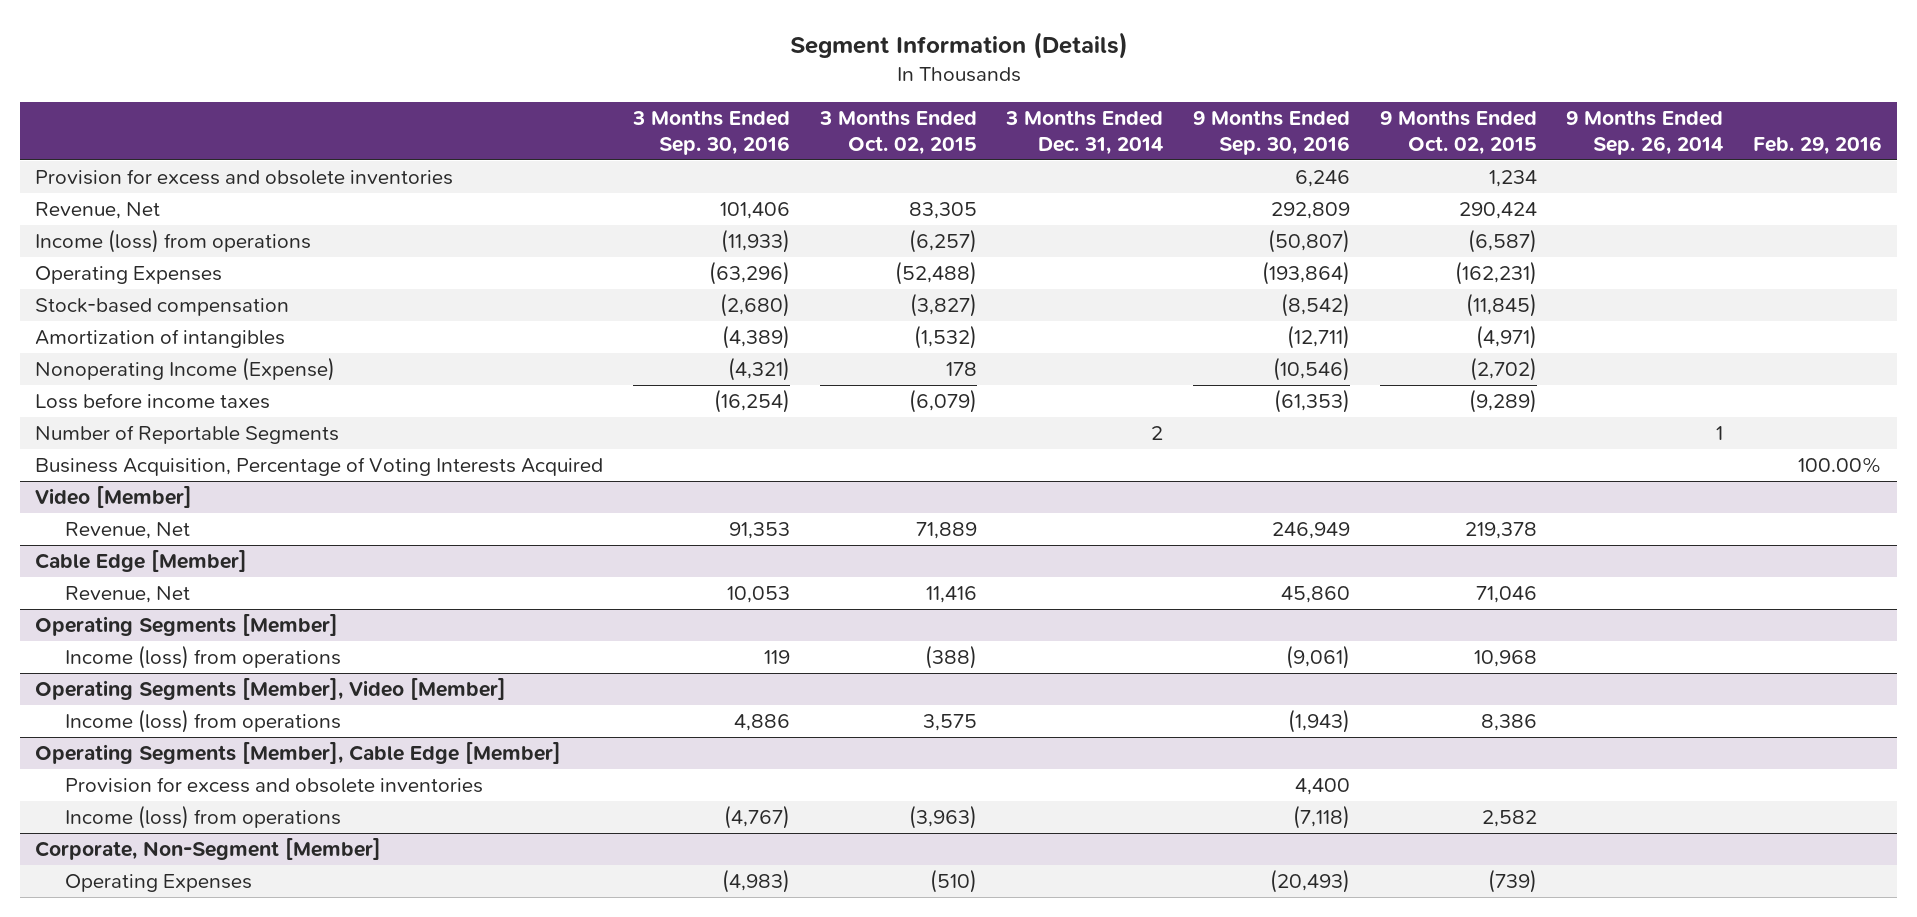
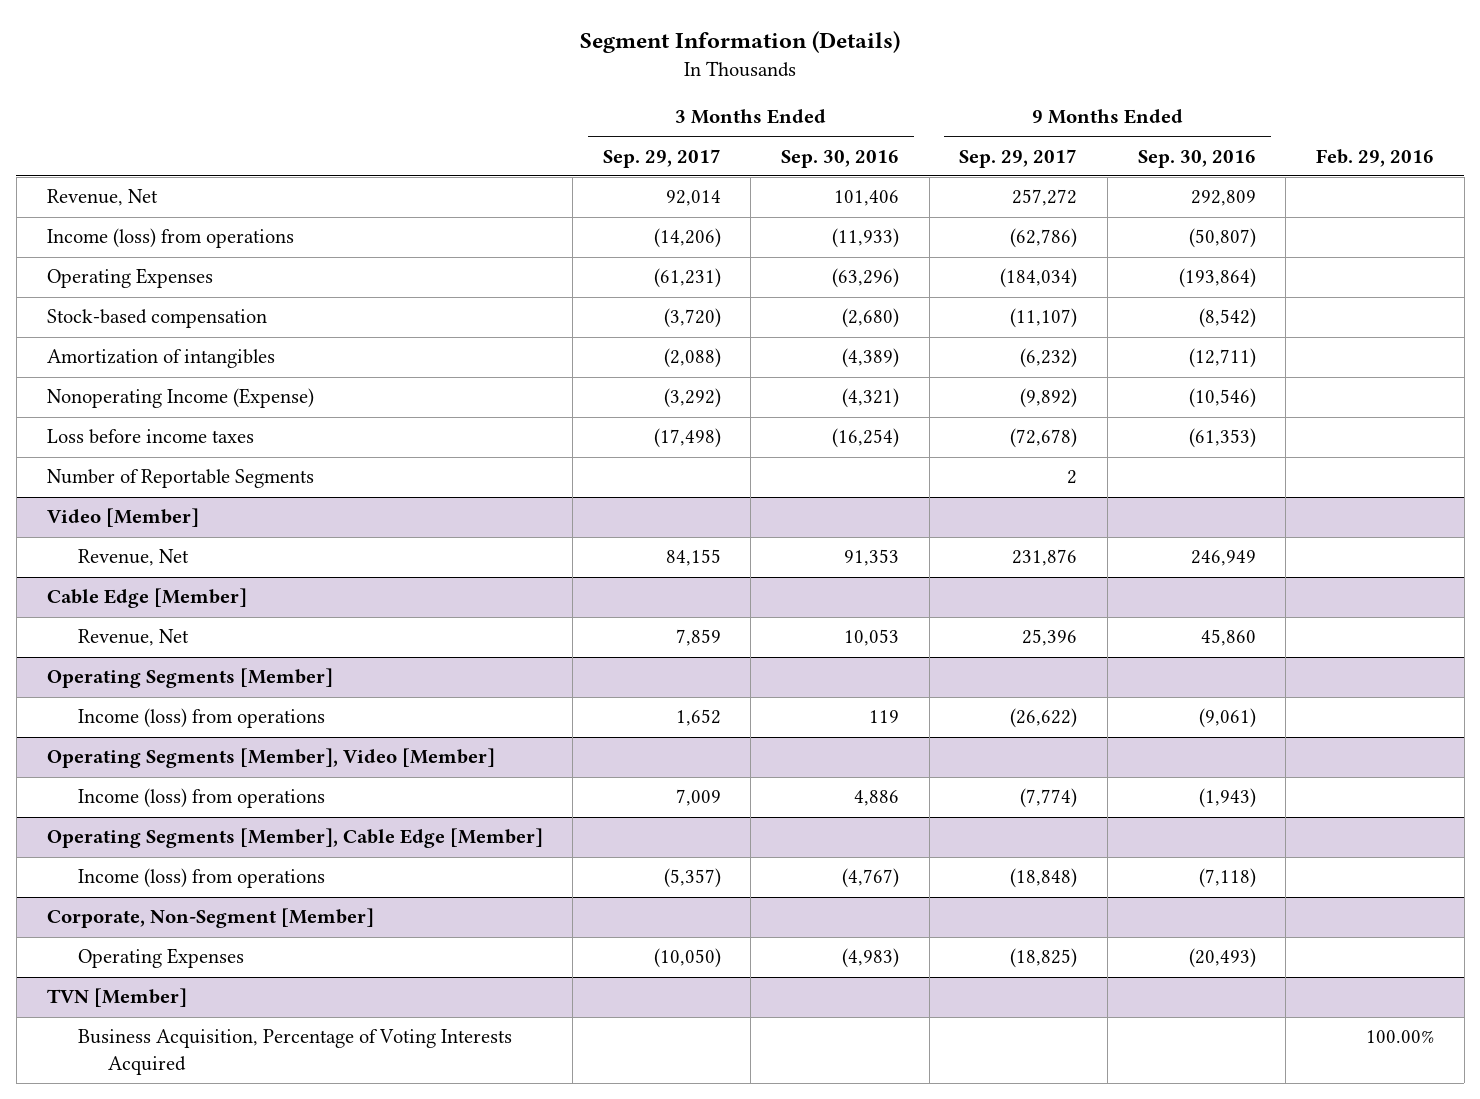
[818,110,977,155] 3 Months Ended Oct. 02, 2015 -> none
[1005,110,1164,155] 3 Months Ended Dec. 31, 2014 -> none
[1379,110,1537,155] 9 Months Ended Oct. 02, 2015 -> none
[1566,110,1724,155] 9 Months Ended Sep. 26, 2014 -> none
none -> [602,148,721,168] Sep. 29, 2017
none -> [959,148,1078,168] Sep. 29, 2017
[35,169,454,186] Provision for excess and obsolete inventories -> none
[35,457,604,477] Business Acquisition, Percentage of Voting Interests Acquired -> none
[65,777,484,794] Provision for excess and obsolete inventories -> none
none -> [46,988,187,1008] TVN [Member]
none -> [77,1029,512,1075] Business Acquisition, Percentage of Voting Interests Acquired

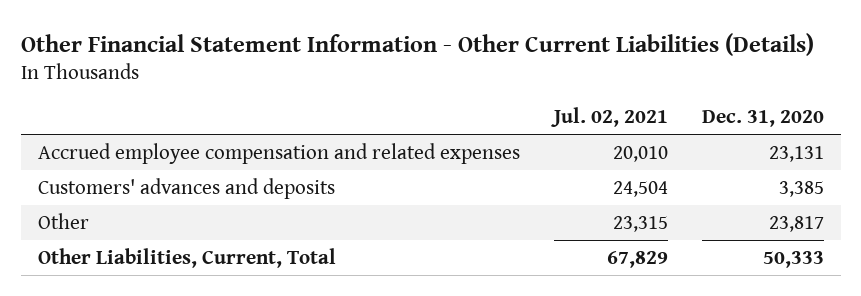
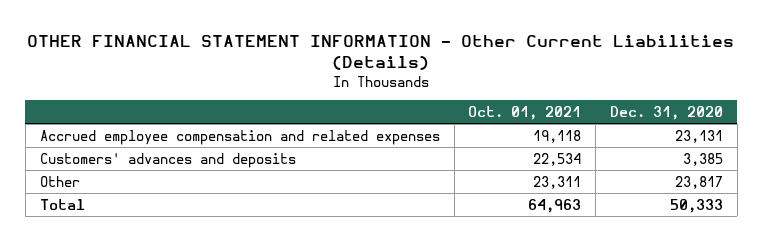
[20,33,814,57] Other Financial Statement Information - Other Current Liabilities (Details) -> [27,34,735,70] OTHER FINANCIAL STATEMENT INFORMATION - Other Current Liabilities (Details)
[550,107,668,128] Jul. 02, 2021 -> none
none -> [468,105,582,120] Oct. 01, 2021
[37,247,336,268] Other Liabilities, Current, Total -> [39,198,85,210] Total

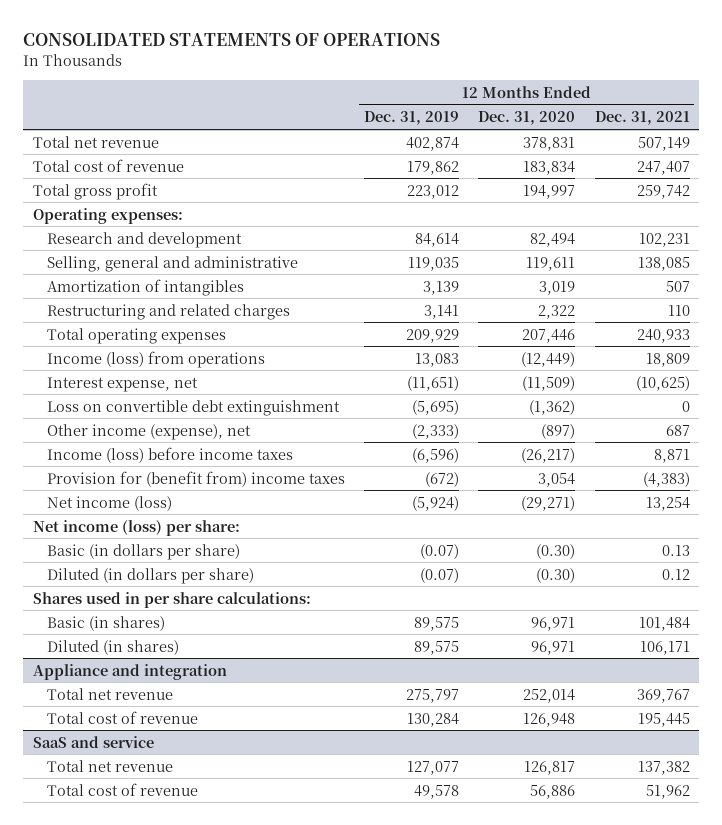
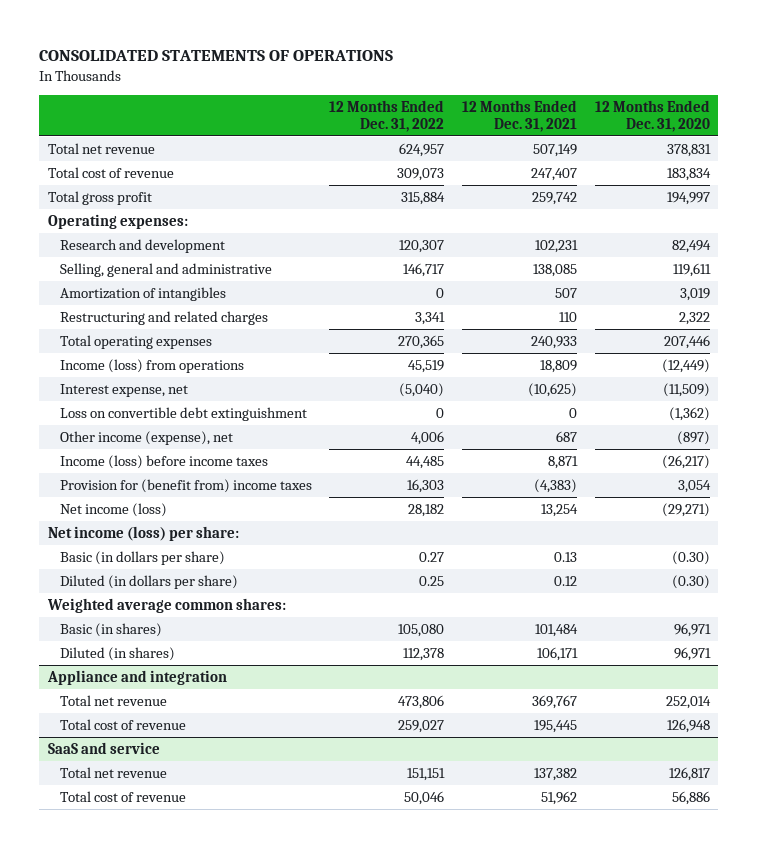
[363,111,459,126] Dec. 31, 2019 -> none
none -> [329,100,445,132] 12 Months Ended Dec. 31, 2022
[32,591,311,608] Shares used in per share calculations: -> [46,597,286,613] Weighted average common shares:

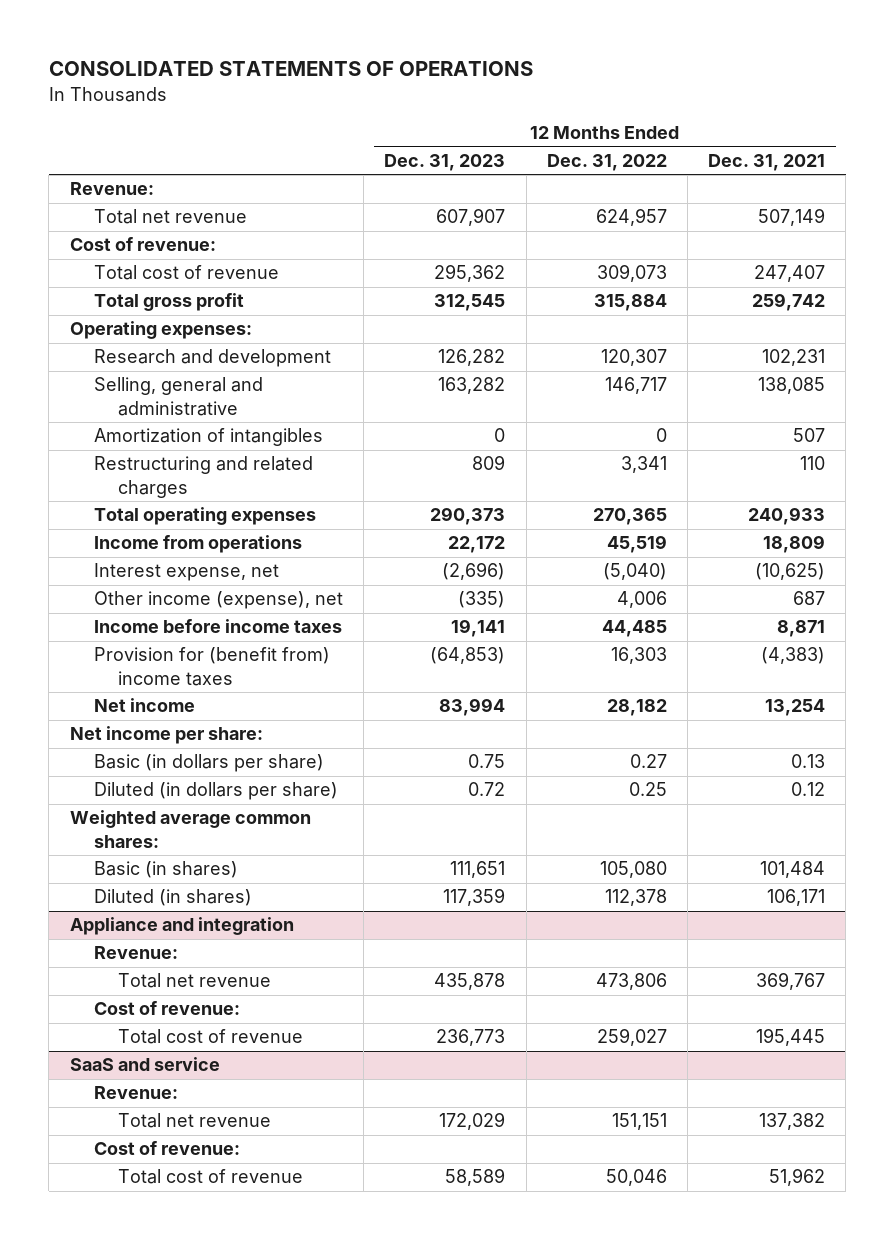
[594,100,710,132] 12 Months Ended Dec. 31, 2020 -> none
none -> [384,153,506,171] Dec. 31, 2023
none -> [69,182,154,196] Revenue:
none -> [69,237,216,252] Cost of revenue:
[59,358,244,373] Income (loss) from operations -> [94,535,303,554] Income from operations
[59,406,307,421] Loss on convertible debt extinguishment -> none
[59,454,268,469] Income (loss) before income taxes -> [94,619,343,634] Income before income taxes
[59,502,167,517] Net income (loss) -> [94,698,196,713] Net income
[47,525,239,541] Net income (loss) per share: -> [69,726,263,745] Net income per share:
none -> [94,946,179,960] Revenue:
none -> [94,1001,241,1016] Cost of revenue:
none -> [94,1086,179,1100] Revenue:
none -> [94,1141,241,1156] Cost of revenue:

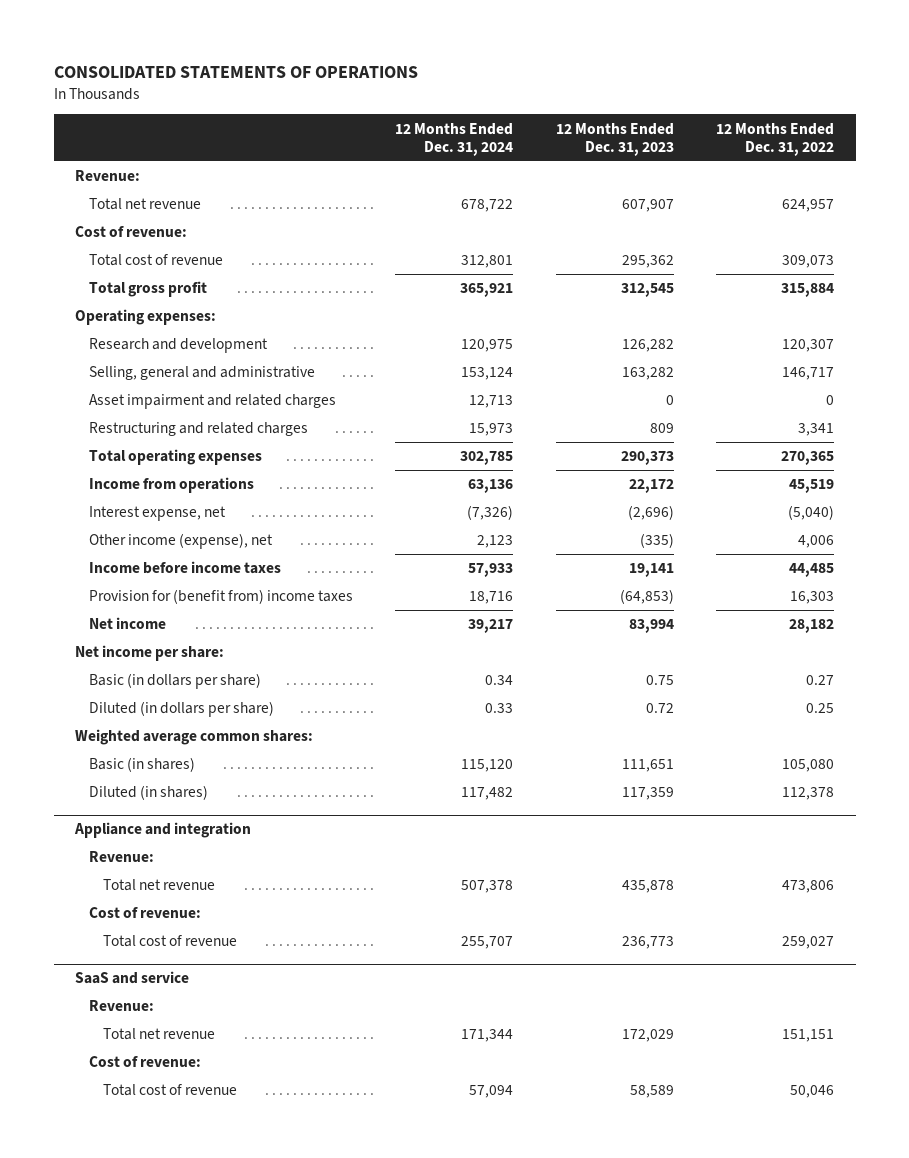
[708,153,826,171] Dec. 31, 2021 -> none
none -> [395,122,514,156] 12 Months Ended Dec. 31, 2024
[94,428,324,447] Amortization of intangibles -> none
none -> [89,394,337,410] Asset impairment and related charges

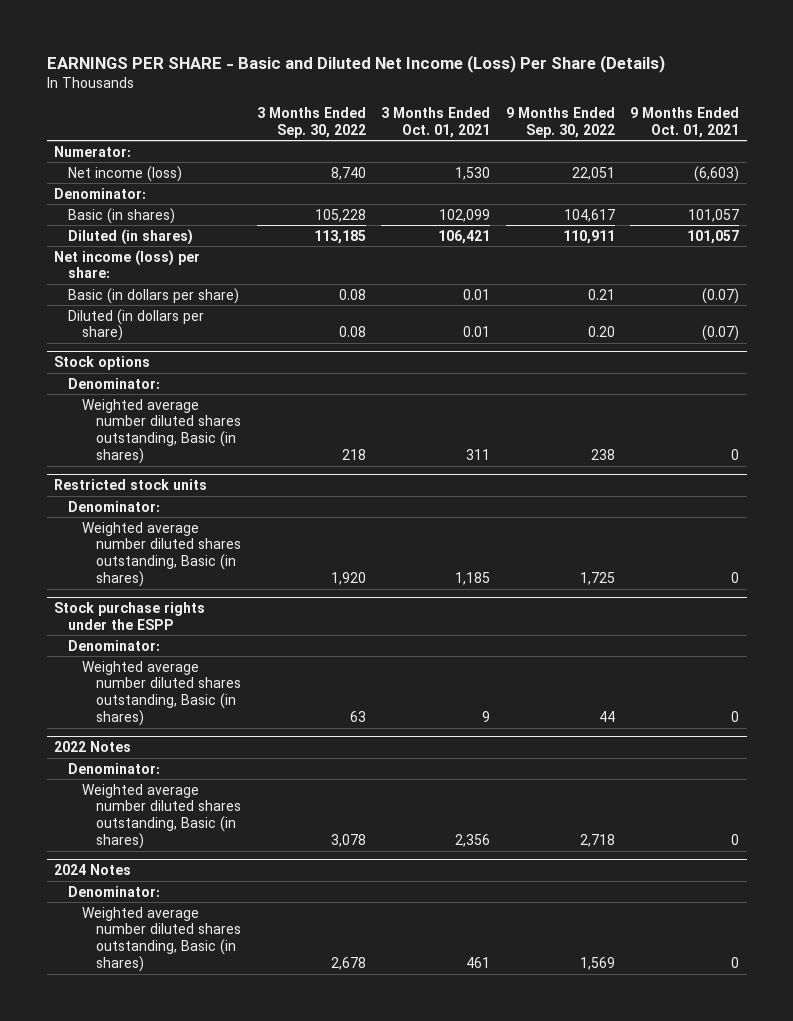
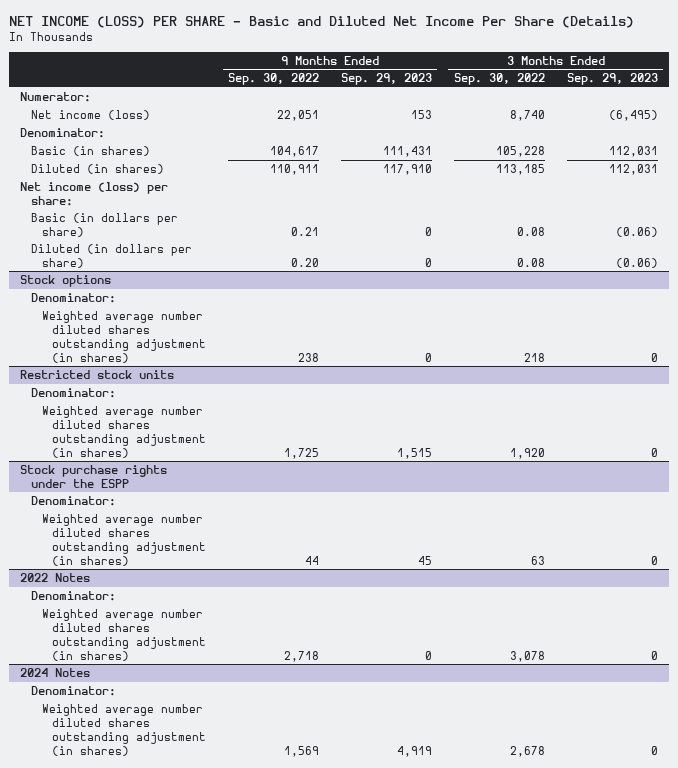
[46,54,665,73] EARNINGS PER SHARE - Basic and Diluted Net Income (Loss) Per Share (Details) -> [9,16,635,29] NET INCOME (LOSS) PER SHARE - Basic and Diluted Net Income Per Share (Details)
[381,106,491,138] 3 Months Ended Oct. 01, 2021 -> none
[630,106,740,138] 9 Months Ended Oct. 01, 2021 -> none
none -> [340,73,432,86] Sep. 29, 2023
none -> [566,73,658,86] Sep. 29, 2023
[82,398,242,465] Weighted average number diluted shares outstanding, Basic (in shares) -> [41,310,207,363] Weighted average number diluted shares outstanding adjustment (in shares)
[82,521,242,588] Weighted average number diluted shares outstanding, Basic (in shares) -> [41,405,207,458] Weighted average number diluted shares outstanding adjustment (in shares)
[82,660,242,727] Weighted average number diluted shares outstanding, Basic (in shares) -> [41,513,207,566] Weighted average number diluted shares outstanding adjustment (in shares)
[82,783,242,850] Weighted average number diluted shares outstanding, Basic (in shares) -> [41,608,207,661] Weighted average number diluted shares outstanding adjustment (in shares)
[82,906,242,973] Weighted average number diluted shares outstanding, Basic (in shares) -> [41,703,207,756] Weighted average number diluted shares outstanding adjustment (in shares)

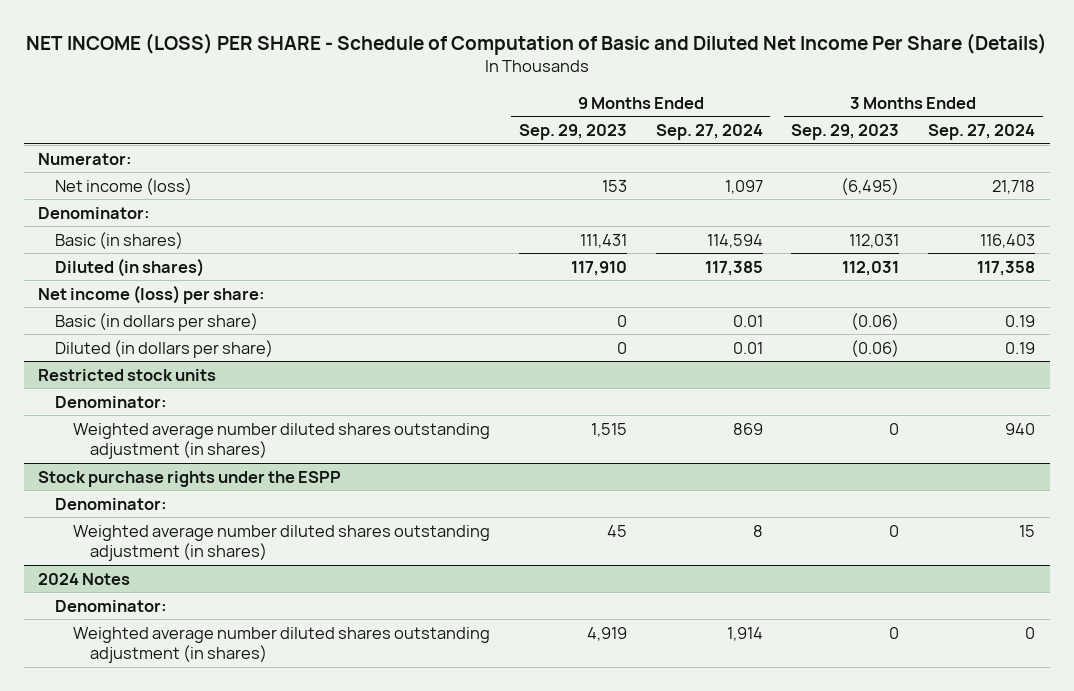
[9,16,635,29] NET INCOME (LOSS) PER SHARE - Basic and Diluted Net Income Per Share (Details) -> [25,32,1047,55] NET INCOME (LOSS) PER SHARE - Schedule of Computation of Basic and Diluted Net Income Per Share (Details)
[228,73,320,86] Sep. 30, 2022 -> none
[453,73,545,86] Sep. 30, 2022 -> none
none -> [655,124,763,141] Sep. 27, 2024
none -> [928,124,1036,141] Sep. 27, 2024
[20,274,112,287] Stock options -> none
[30,292,116,303] Denominator: -> none
[41,310,207,363] Weighted average number diluted shares outstanding adjustment (in shares) -> none
[20,572,91,582] 2022 Notes -> none
[30,590,116,601] Denominator: -> none
[41,608,207,661] Weighted average number diluted shares outstanding adjustment (in shares) -> none

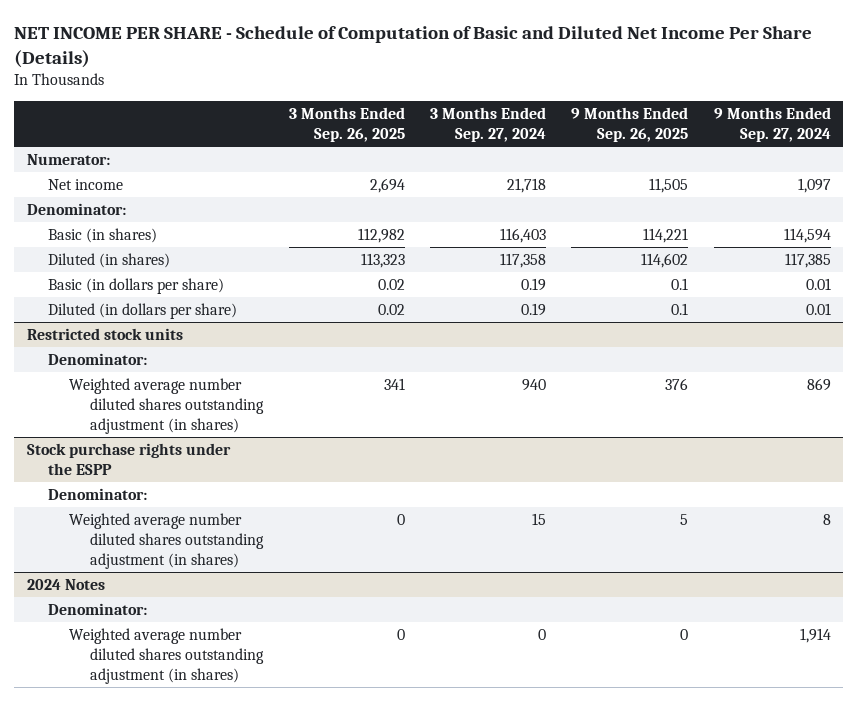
[25,32,1047,55] NET INCOME (LOSS) PER SHARE - Schedule of Computation of Basic and Diluted Net Income Per Share (Details) -> [14,25,813,68] NET INCOME PER SHARE - Schedule of Computation of Basic and Diluted Net Income Per Share (Details)
[518,124,627,141] Sep. 29, 2023 -> none
[791,124,900,141] Sep. 29, 2023 -> none
none -> [288,106,405,142] 3 Months Ended Sep. 26, 2025
none -> [571,106,689,142] 9 Months Ended Sep. 26, 2025
[55,177,193,195] Net income (loss) -> [47,178,123,190] Net income
[38,284,266,304] Net income (loss) per share: -> none

